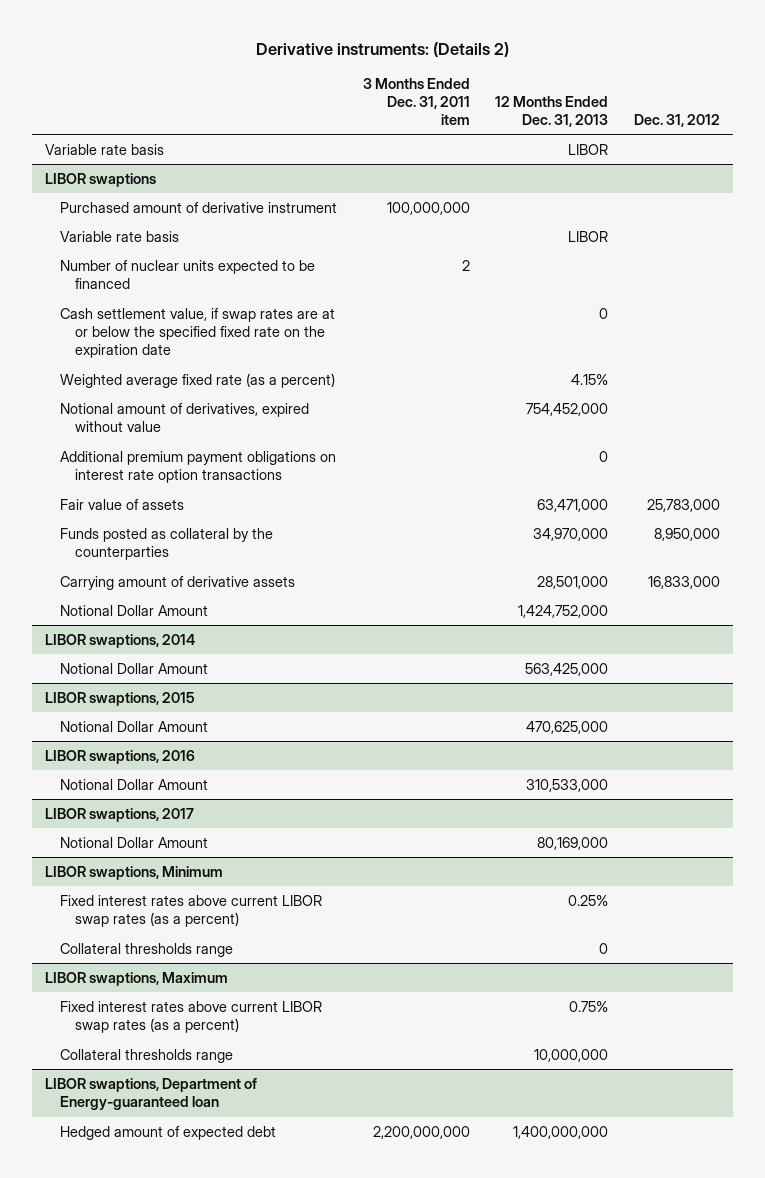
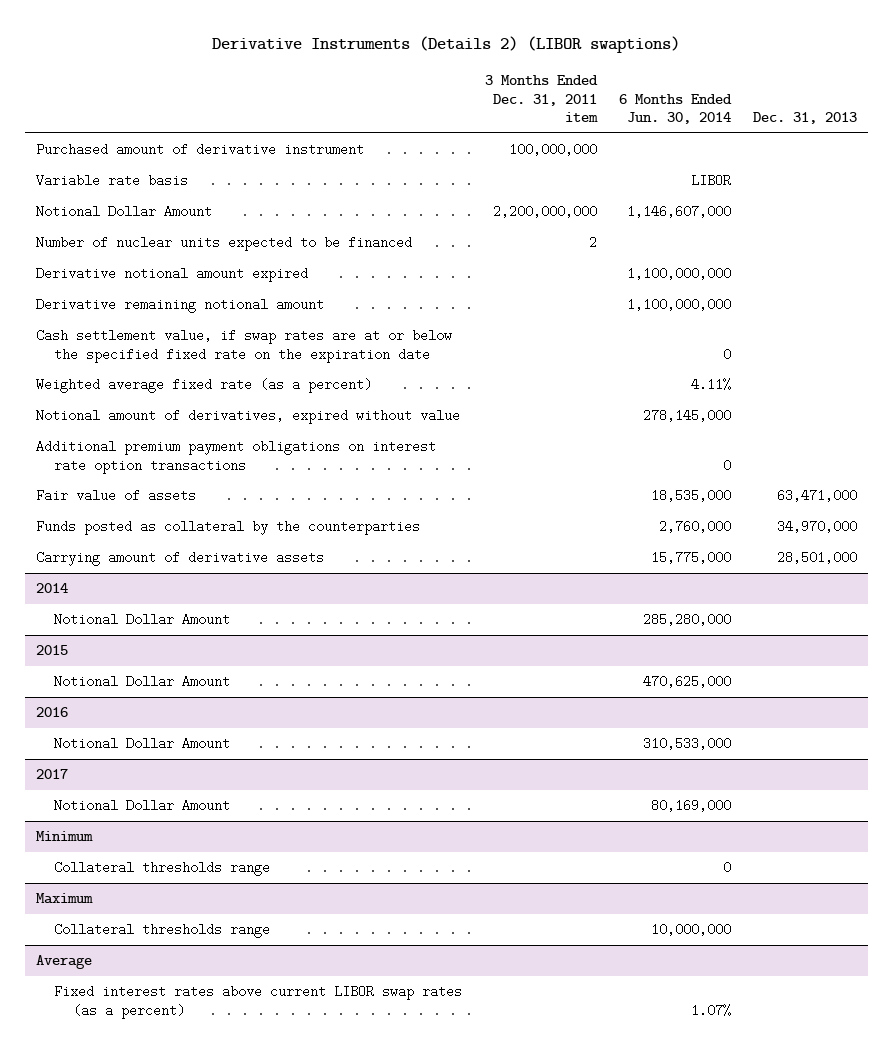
[255,41,509,57] Derivative instruments: (Details 2) -> [212,36,681,54] Derivative Instruments (Details 2) (LIBOR swaptions)
[495,95,609,127] 12 Months Ended Dec. 31, 2013 -> none
[634,113,721,127] Dec. 31, 2012 -> none
none -> [618,93,732,125] 6 Months Ended Jun. 30, 2014
none -> [752,112,857,125] Dec. 31, 2013
none -> [35,143,364,157] Purchased amount of derivative instrument
[45,172,157,187] LIBOR swaptions -> none
[60,201,338,213] Purchased amount of derivative instrument -> none
[60,230,180,242] Variable rate basis -> none
[60,259,316,290] Number of nuclear units expected to be financed -> none
[60,307,336,359] Cash settlement value, if swap rates are at or below the specified fixed rate on the expiration date -> none
[60,372,336,388] Weighted average fixed rate (as a percent) -> none
[60,402,310,433] Notional amount of derivatives, expired without value -> none
[60,450,337,484] Additional premium payment obligations on interest rate option transactions -> none
[60,498,185,510] Fair value of assets -> none
[60,527,274,561] Funds posted as collateral by the counterparties -> none
[60,575,296,590] Carrying amount of derivative assets -> none
[60,604,209,616] Notional Dollar Amount -> none
none -> [35,205,212,219] Notional Dollar Amount
none -> [35,236,412,252] Number of nuclear units expected to be financed
none -> [35,267,308,283] Derivative notional amount expired
none -> [35,298,324,314] Derivative remaining notional amount
none -> [35,329,452,363] Cash settlement value, if swap rates are at or below the specified fixed rate on the expiration date
none -> [35,378,372,394] Weighted average fixed rate (as a percent)
none -> [35,409,460,425] Notional amount of derivatives, expired without value
none -> [35,440,436,474] Additional premium payment obligations on interest rate option transactions
none -> [35,489,196,503] Fair value of assets
none -> [35,520,420,536] Funds posted as collateral by the counterparties
none -> [35,551,324,567] Carrying amount of derivative assets
[45,633,196,648] LIBOR swaptions, 2014 -> [35,583,68,594] 2014
[45,691,196,706] LIBOR swaptions, 2015 -> [35,645,68,656] 2015
[45,749,196,764] LIBOR swaptions, 2016 -> [35,707,68,718] 2016
[45,807,195,822] LIBOR swaptions, 2017 -> [35,769,68,780] 2017
[60,894,323,928] Fixed interest rates above current LIBOR swap rates (as a percent) -> none
[45,865,224,880] LIBOR swaptions, Minimum -> [35,831,93,842] Minimum
[60,1000,323,1034] Fixed interest rates above current LIBOR swap rates (as a percent) -> none
[45,971,229,986] LIBOR swaptions, Maximum -> [35,893,93,905] Maximum
[45,1077,258,1111] LIBOR swaptions, Department of Energy-guaranteed loan -> none
[60,1125,277,1140] Hedged amount of expected debt -> none
none -> [35,955,92,970] Average
none -> [54,985,463,1019] Fixed interest rates above current LIBOR swap rates (as a percent)

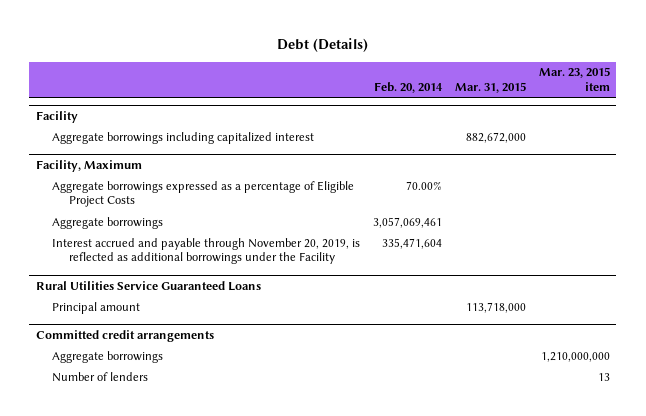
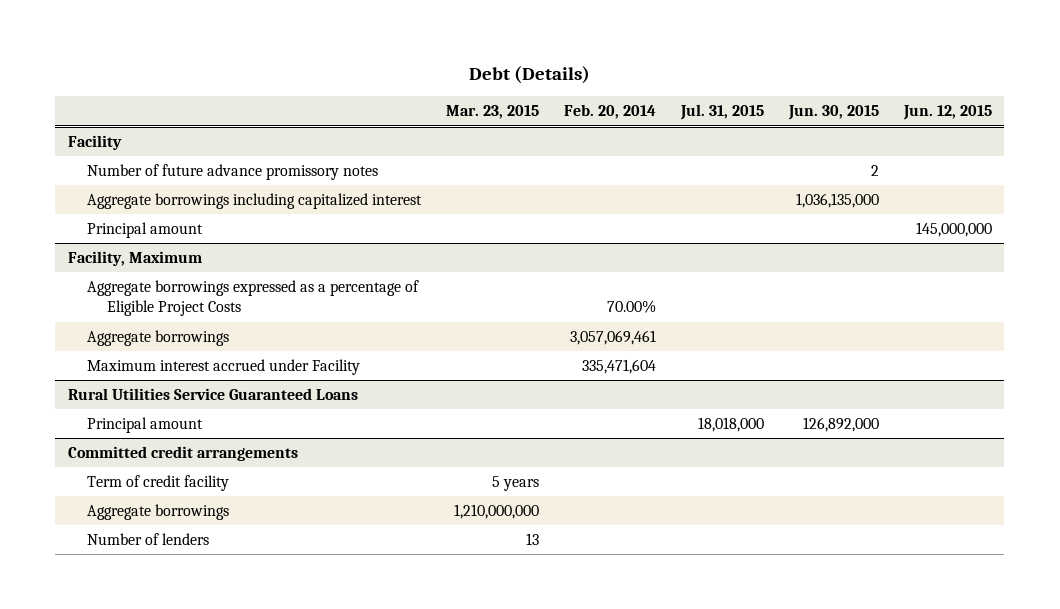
[454,81,526,93] Mar. 31, 2015 -> none
[538,67,610,91] Mar. 23, 2015 item -> none
none -> [446,105,540,120] Mar. 23, 2015
none -> [679,104,764,121] Jul. 31, 2015
none -> [787,105,879,121] Jun. 30, 2015
none -> [902,105,992,121] Jun. 12, 2015
none -> [87,164,379,181] Number of future advance promissory notes
none -> [87,222,204,239] Principal amount
[52,237,361,265] Interest accrued and payable through November 20, 2019, is reflected as additional borrowings under the Facility -> [87,359,361,376] Maximum interest accrued under Facility
none -> [87,475,230,492] Term of credit facility

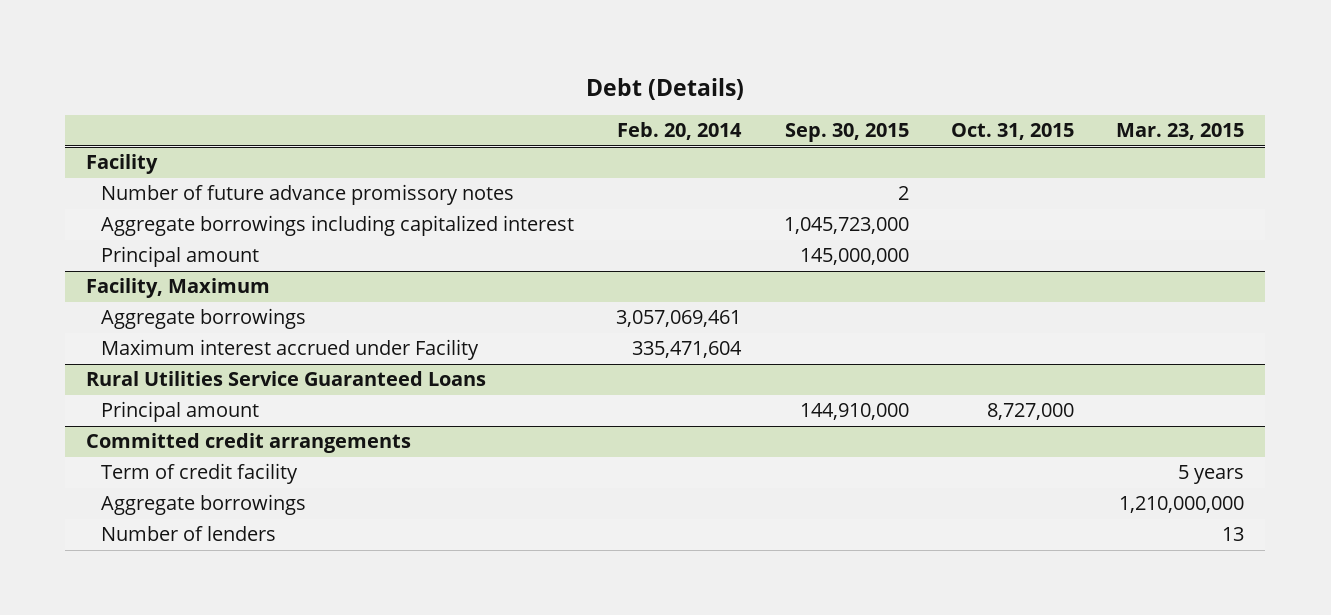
[679,104,764,121] Jul. 31, 2015 -> none
[787,105,879,121] Jun. 30, 2015 -> none
[902,105,992,121] Jun. 12, 2015 -> none
none -> [784,123,909,143] Sep. 30, 2015
none -> [950,123,1074,141] Oct. 31, 2015
[87,280,420,317] Aggregate borrowings expressed as a percentage of Eligible Project Costs -> none

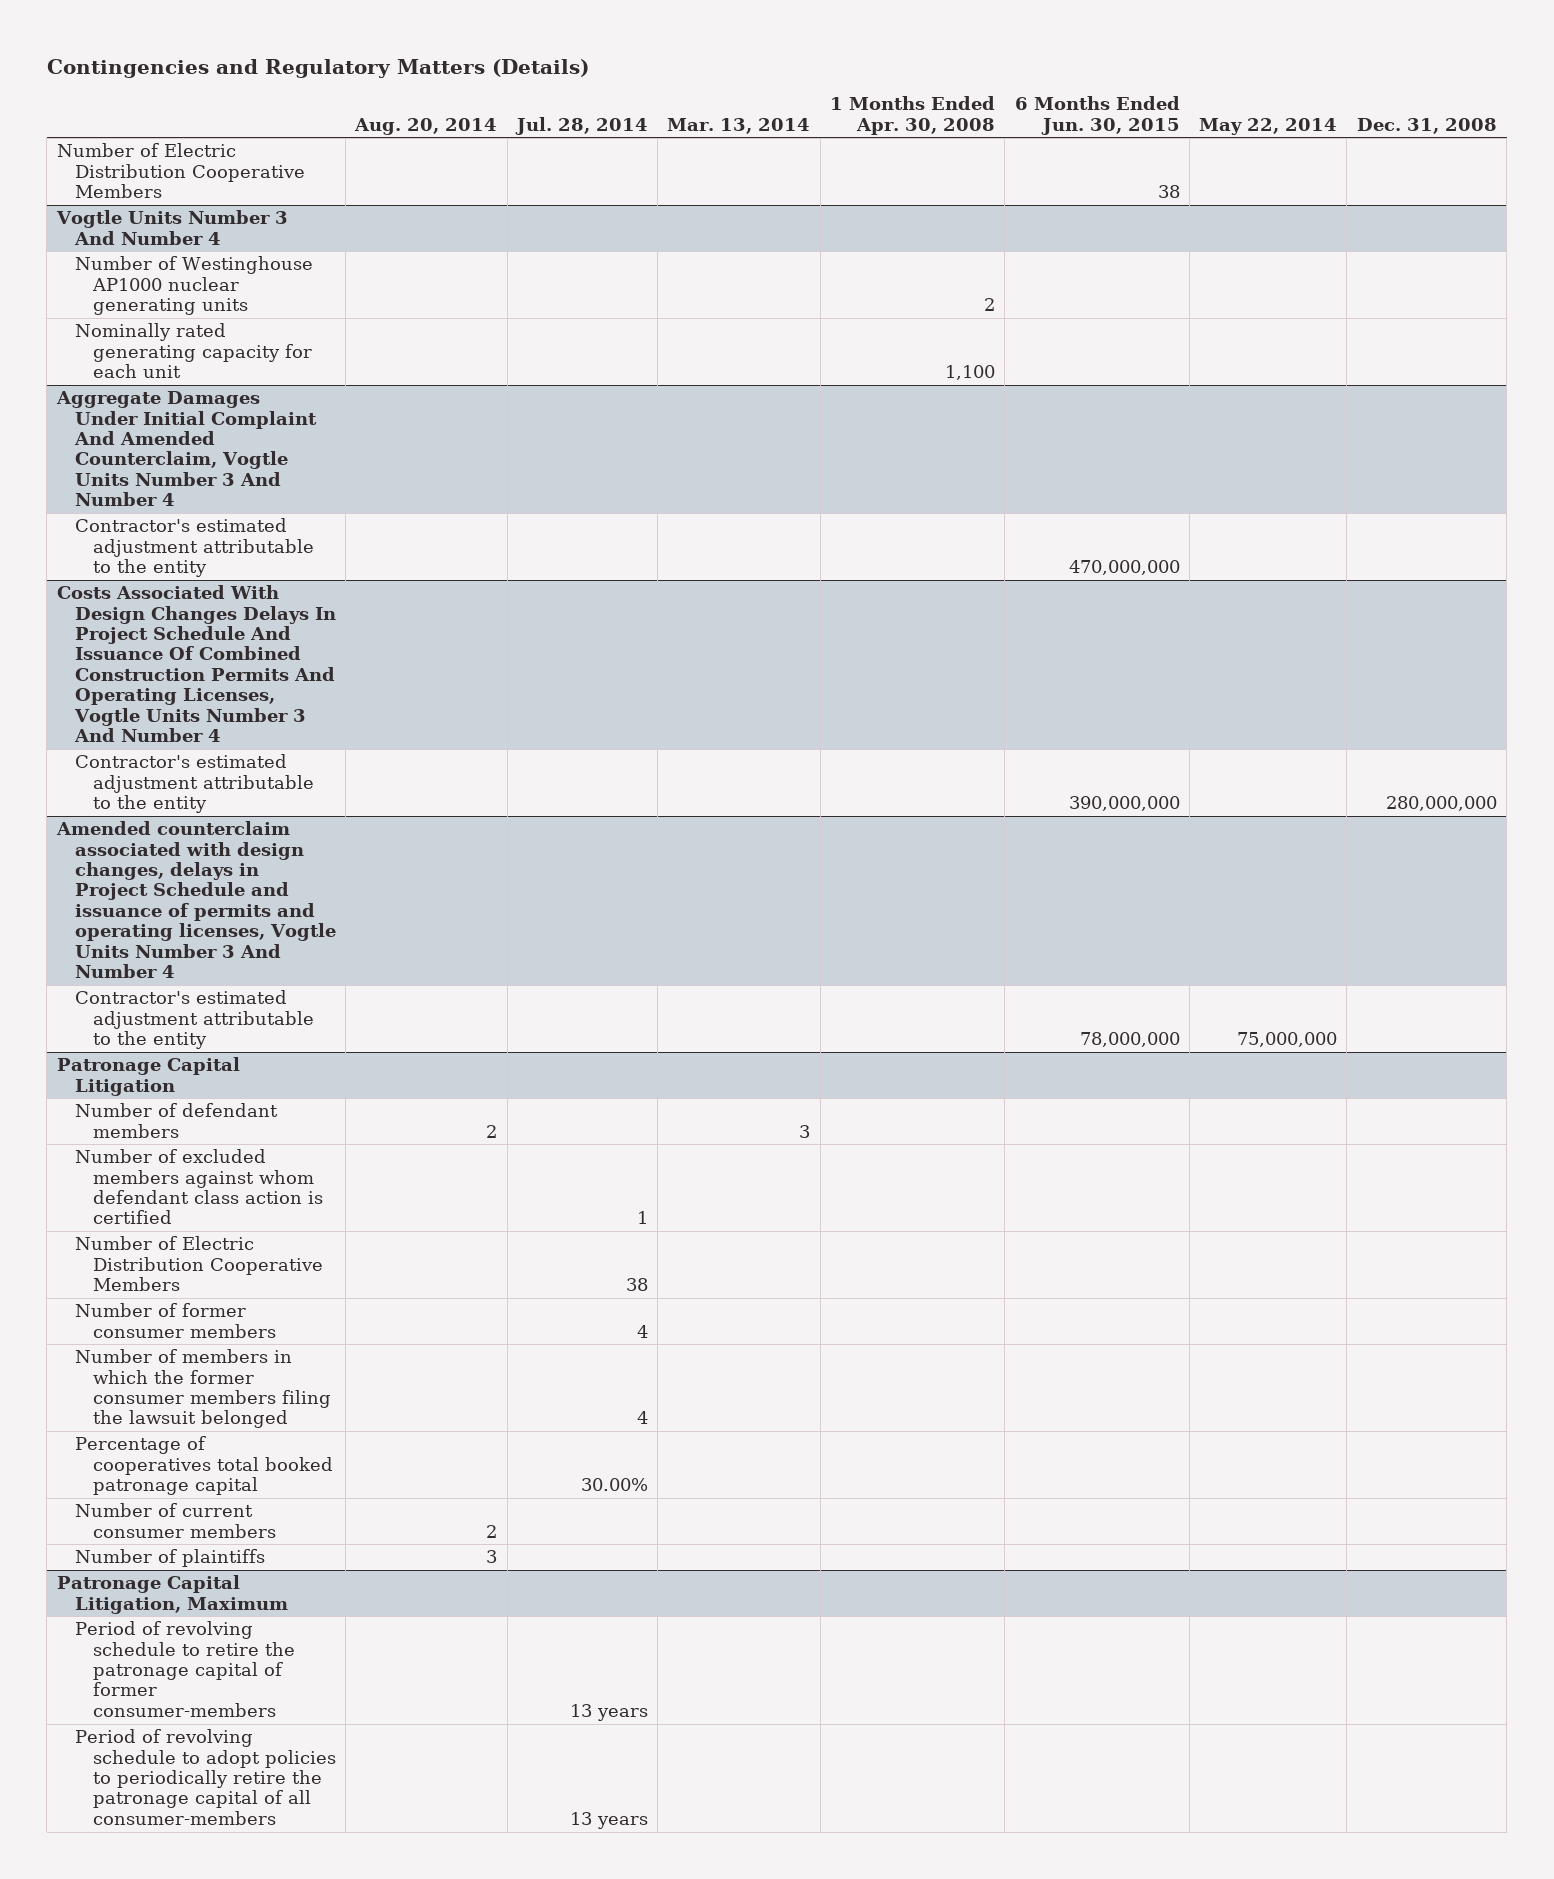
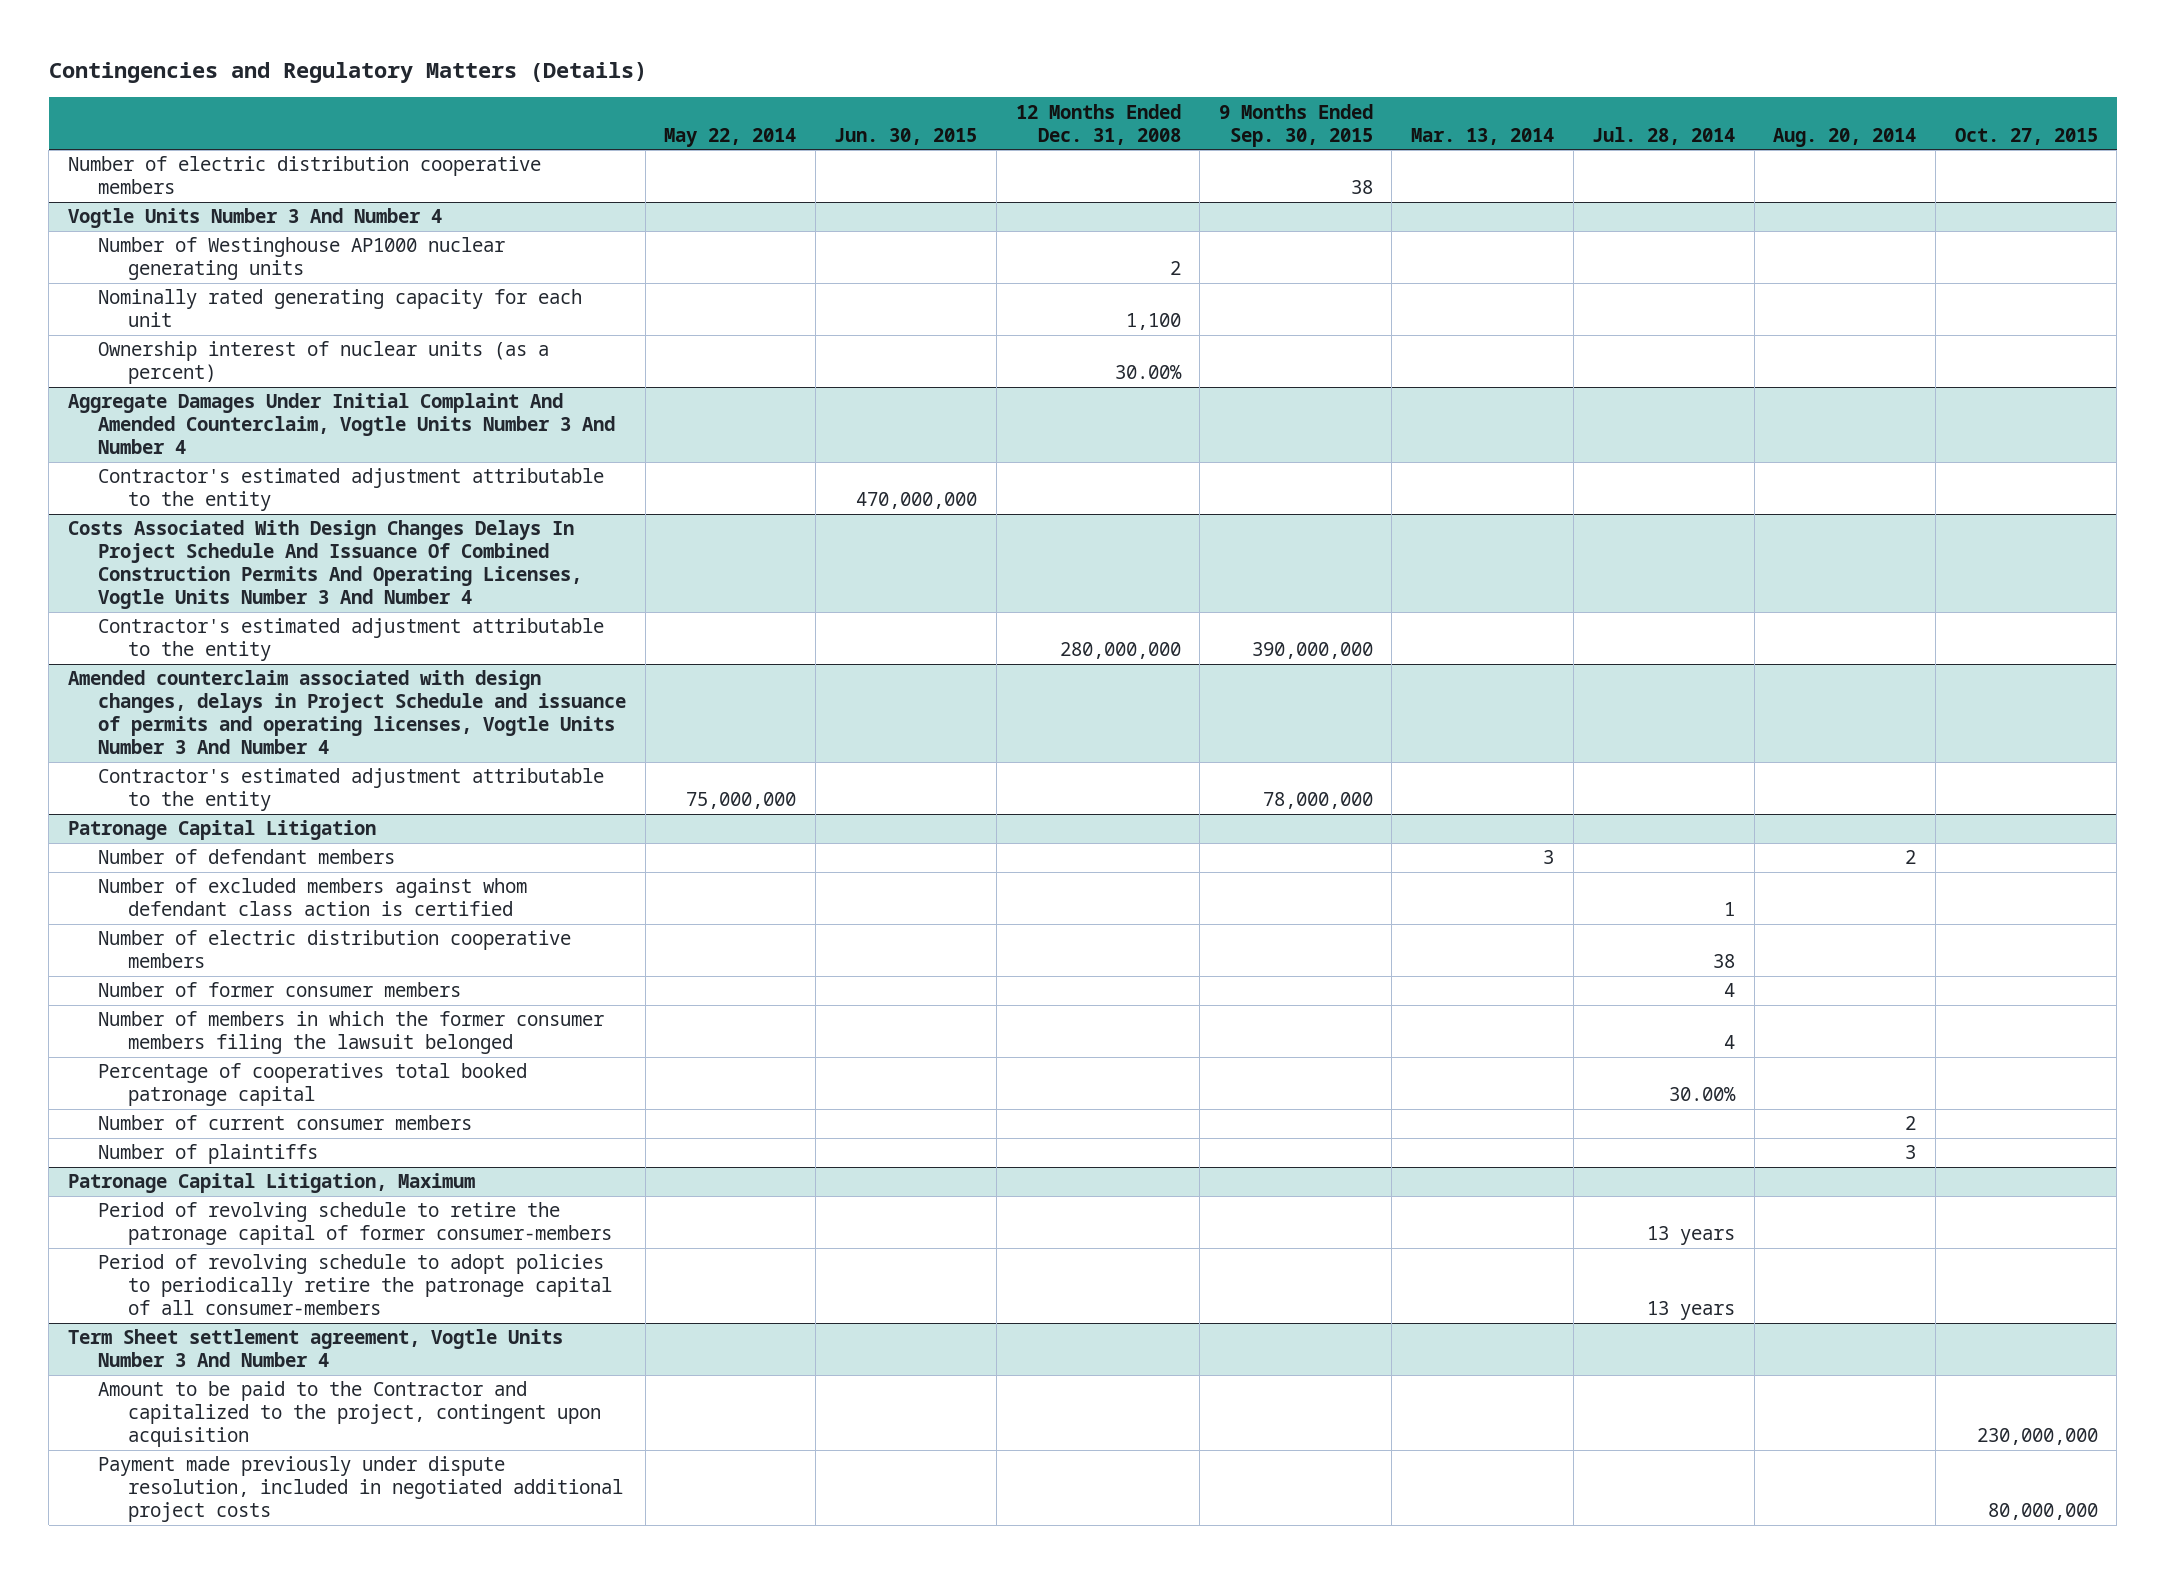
[830,96,996,135] 1 Months Ended Apr. 30, 2008 -> none
[1014,96,1180,135] 6 Months Ended Jun. 30, 2015 -> none
[1356,117,1497,134] Dec. 31, 2008 -> none
none -> [834,127,978,145] Jun. 30, 2015
none -> [1015,103,1181,145] 12 Months Ended Dec. 31, 2008
none -> [1218,103,1373,147] 9 Months Ended Sep. 30, 2015
none -> [1954,127,2098,145] Oct. 27, 2015
[56,143,305,199] Number of Electric Distribution Cooperative Members -> [67,156,541,195] Number of electric distribution cooperative members
none -> [97,341,549,385] Ownership interest of nuclear units (as a percent)
[74,1236,323,1292] Number of Electric Distribution Cooperative Members -> [97,930,571,969] Number of electric distribution cooperative members
none -> [67,1329,563,1368] Term Sheet settlement agreement, Vogtle Units Number 3 And Number 4
none -> [97,1381,601,1447] Amount to be paid to the Contractor and capitalized to the project, contingent upon acquisition
none -> [97,1456,623,1522] Payment made previously under dispute resolution, included in negotiated additional project costs

